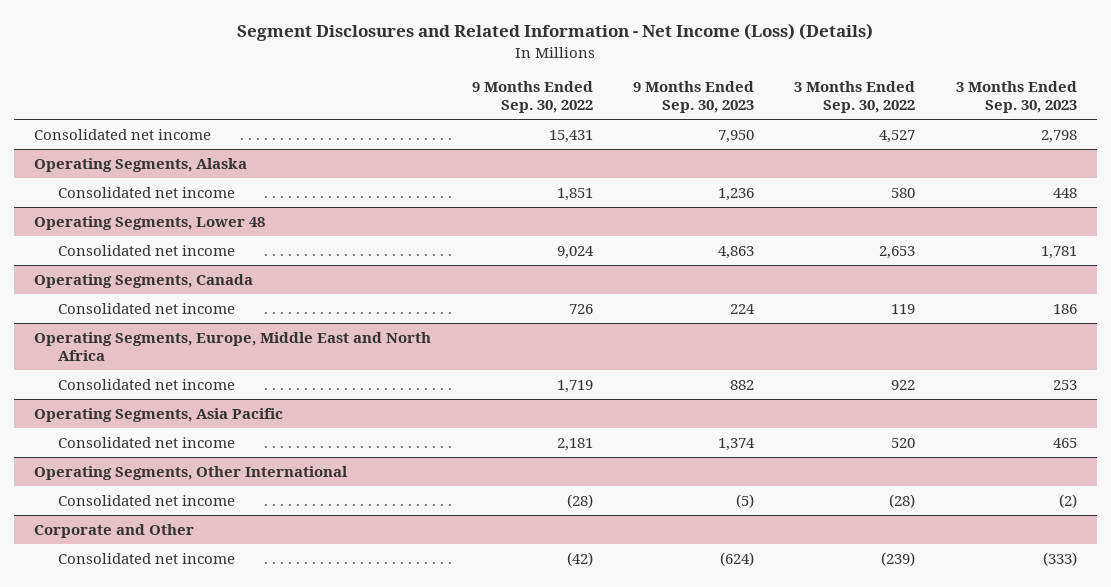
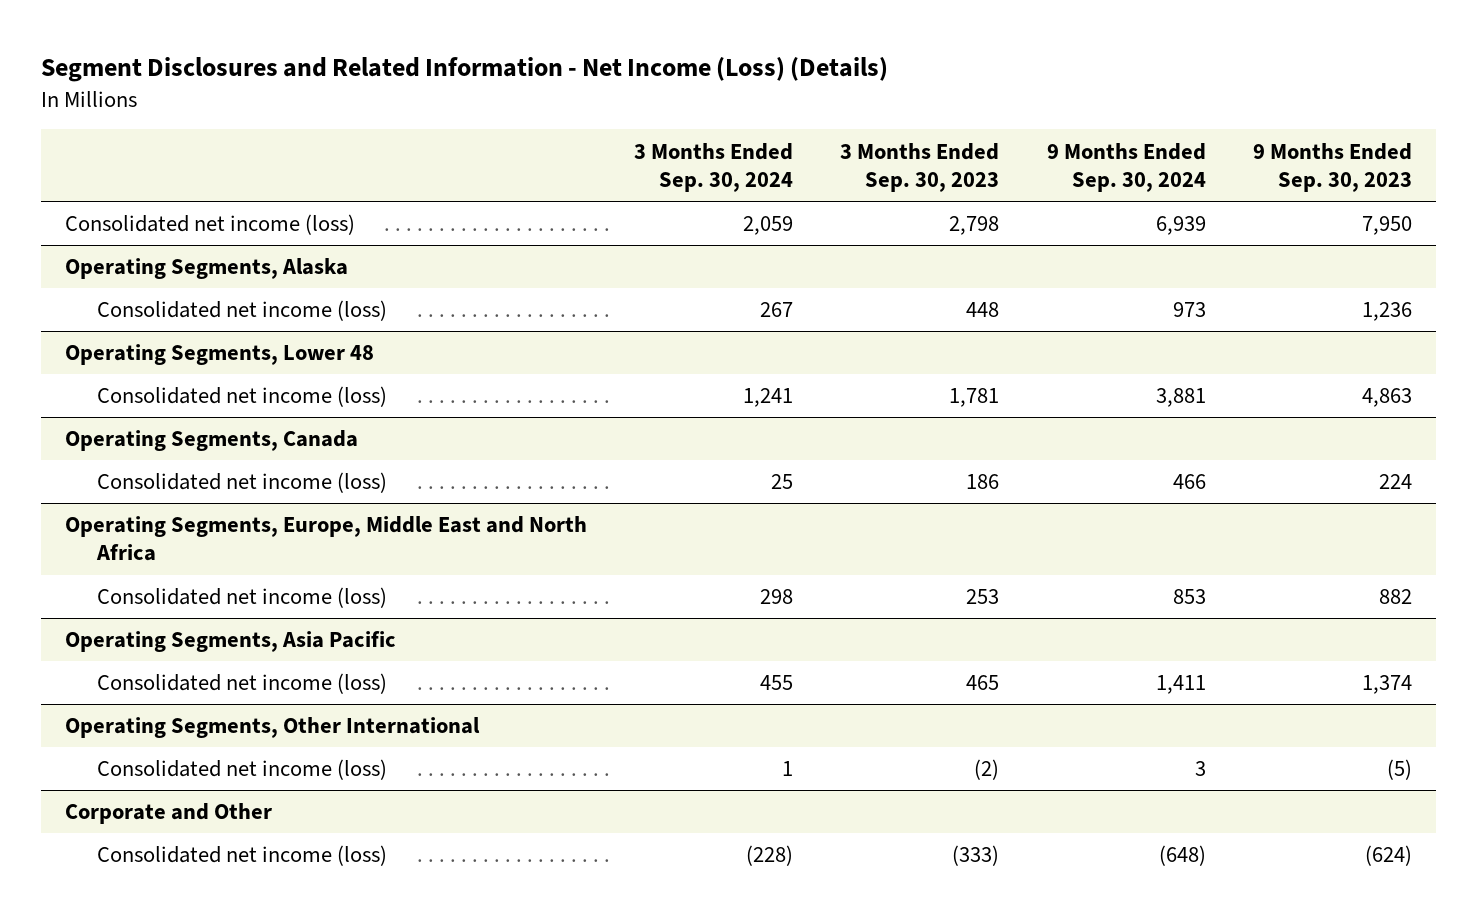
[471,81,593,114] 9 Months Ended Sep. 30, 2022 -> none
[794,81,916,114] 3 Months Ended Sep. 30, 2022 -> none
none -> [634,142,794,192] 3 Months Ended Sep. 30, 2024
none -> [1046,142,1206,192] 9 Months Ended Sep. 30, 2024
[34,128,212,140] Consolidated net income -> [64,214,355,236] Consolidated net income (loss)
[57,186,235,198] Consolidated net income -> [96,300,387,322] Consolidated net income (loss)
[57,244,235,256] Consolidated net income -> [96,386,387,408] Consolidated net income (loss)
[57,302,235,314] Consolidated net income -> [96,472,387,494] Consolidated net income (loss)
[57,378,235,390] Consolidated net income -> [96,587,387,609] Consolidated net income (loss)
[57,436,235,448] Consolidated net income -> [96,673,387,695] Consolidated net income (loss)
[57,494,235,506] Consolidated net income -> [96,759,387,781] Consolidated net income (loss)
[57,552,235,564] Consolidated net income -> [96,845,387,867] Consolidated net income (loss)

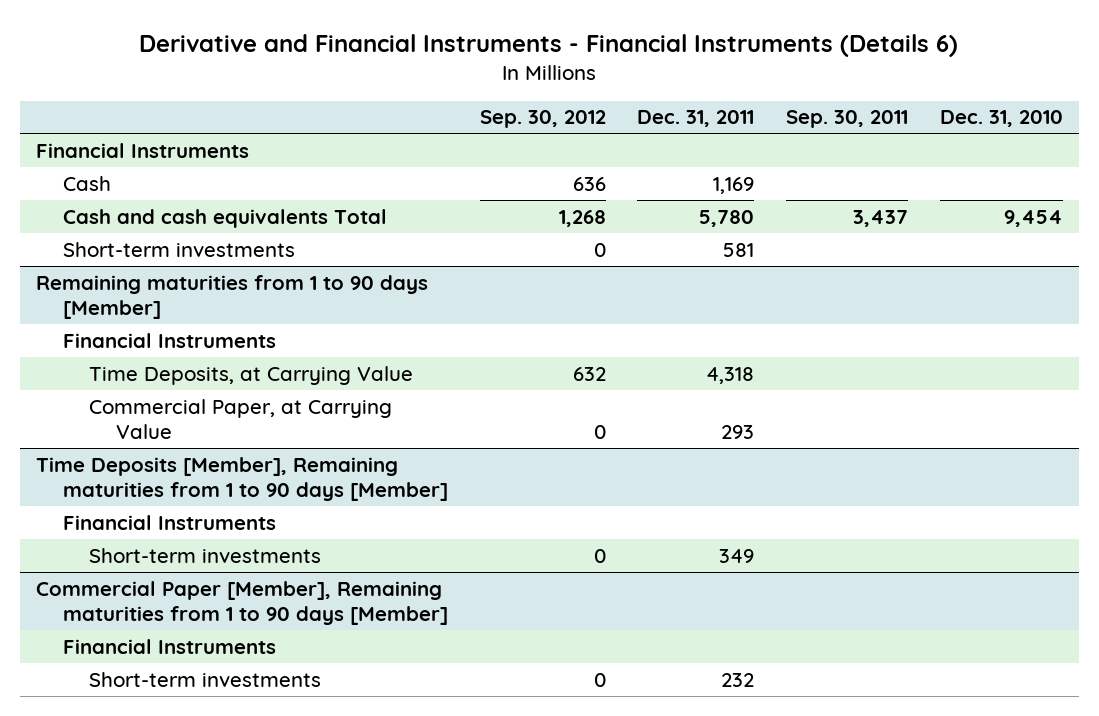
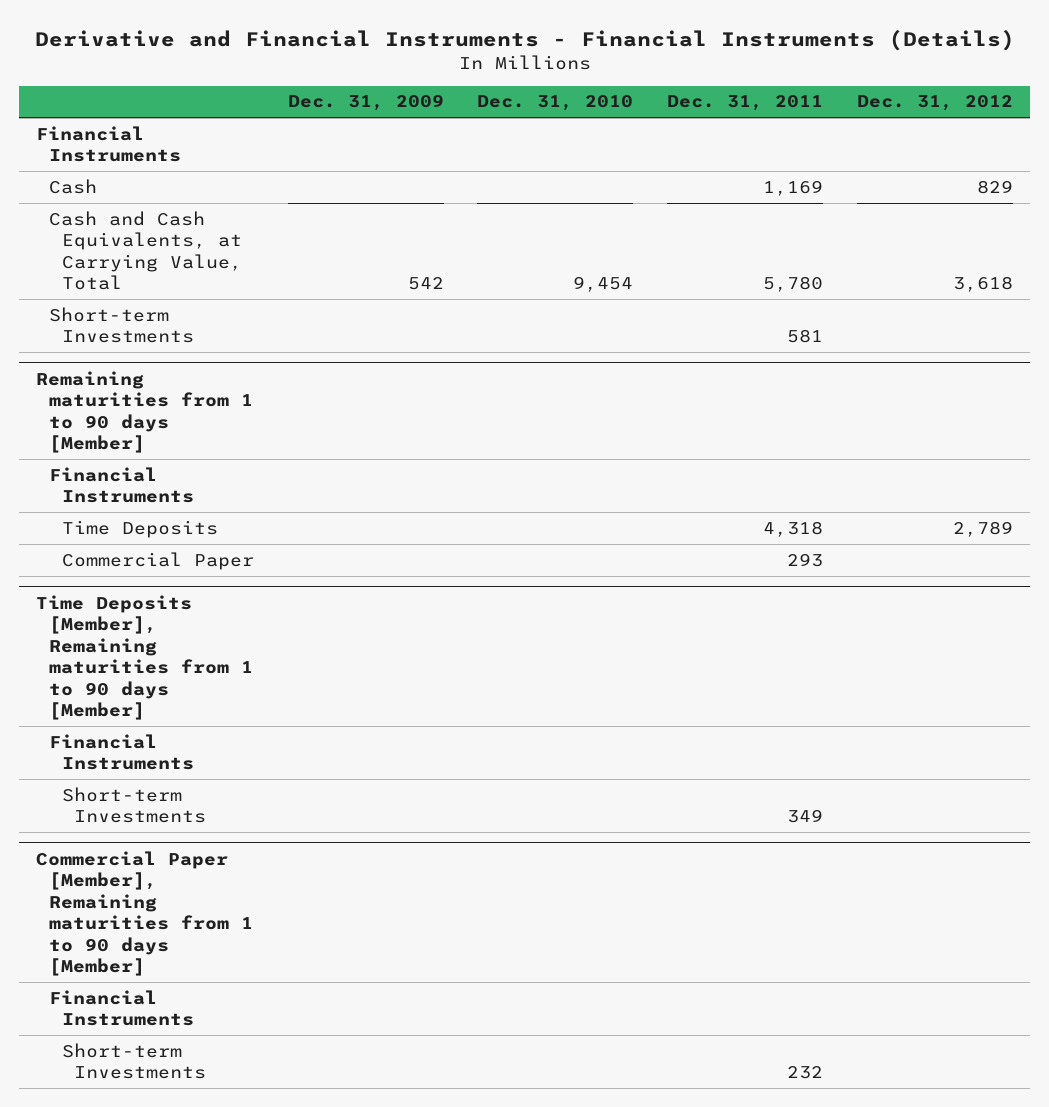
[139,34,959,58] Derivative and Financial Instruments - Financial Instruments (Details 6) -> [34,29,1015,51] Derivative and Financial Instruments - Financial Instruments (Details)
[479,110,606,129] Sep. 30, 2012 -> none
[786,110,909,129] Sep. 30, 2011 -> none
none -> [287,94,444,112] Dec. 31, 2009
none -> [857,95,1014,112] Dec. 31, 2012
[62,208,387,228] Cash and cash equivalents Total -> [48,210,242,291] Cash and Cash Equivalents, at Carrying Value, Total
[62,241,295,257] Short-term investments -> [48,306,194,344] Short-term Investments
[89,365,414,385] Time Deposits, at Carrying Value -> [61,519,218,538] Time Deposits
[89,398,393,440] Commercial Paper, at Carrying Value -> [61,551,254,570] Commercial Paper
[89,547,322,563] Short-term investments -> [61,786,207,824] Short-term Investments
[89,671,322,687] Short-term investments -> [61,1042,207,1080] Short-term Investments

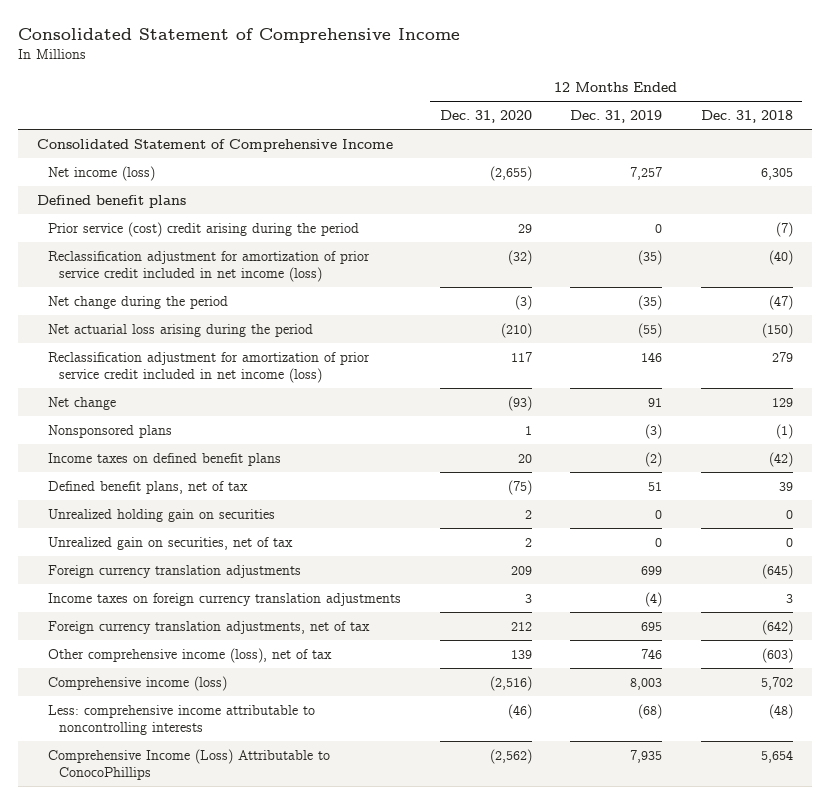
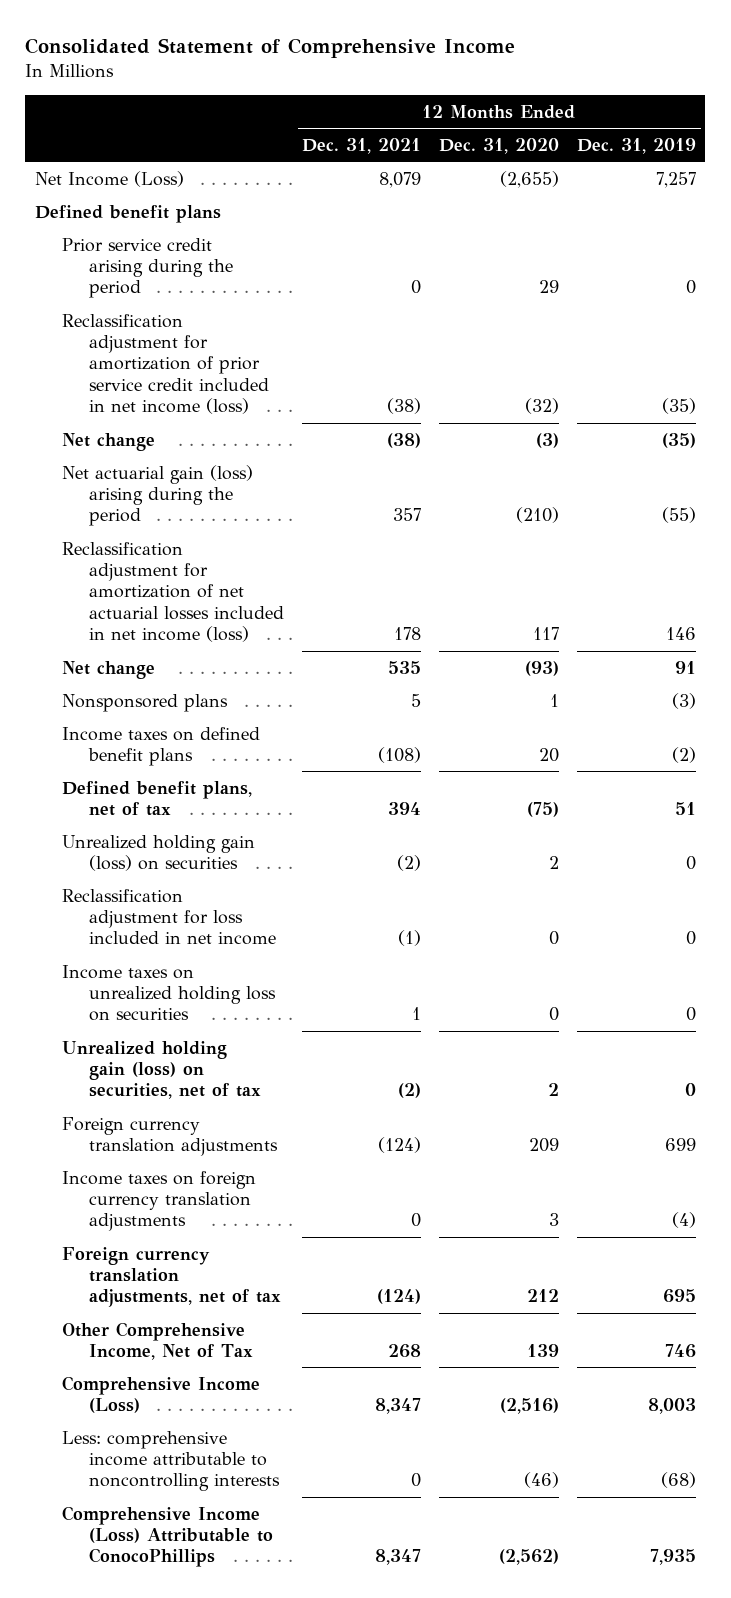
[700,109,793,123] Dec. 31, 2018 -> none
none -> [302,137,422,154] Dec. 31, 2021
[37,138,394,152] Consolidated Statement of Comprehensive Income -> none
[48,165,156,181] Net income (loss) -> [34,170,184,187] Net Income (Loss)
[48,221,360,237] Prior service (cost) credit arising during the period -> [61,237,234,299] Prior service credit arising during the period
[48,295,229,309] Net change during the period -> [61,432,155,451] Net change
[48,323,314,337] Net actuarial loss arising during the period -> [61,464,253,527] Net actuarial gain (loss) arising during the period
[48,351,371,384] Reclassification adjustment for amortization of prior service credit included in net income (loss) -> [61,541,285,643] Reclassification adjustment for amortization of net actuarial losses included in net income (loss)
[48,508,276,522] Unrealized holding gain on securities -> [61,834,255,872] Unrealized holding gain (loss) on securities
none -> [61,888,277,946] Reclassification adjustment for loss included in net income
none -> [61,964,277,1022] Income taxes on unrealized holding loss on securities
[48,536,294,550] Unrealized gain on securities, net of tax -> [61,1040,262,1100] Unrealized holding gain (loss) on securities, net of tax
[48,647,333,663] Other comprehensive income (loss), net of tax -> [61,1321,254,1361] Other Comprehensive Income, Net of Tax
[48,675,228,691] Comprehensive income (loss) -> [61,1375,260,1414] Comprehensive Income (Loss)

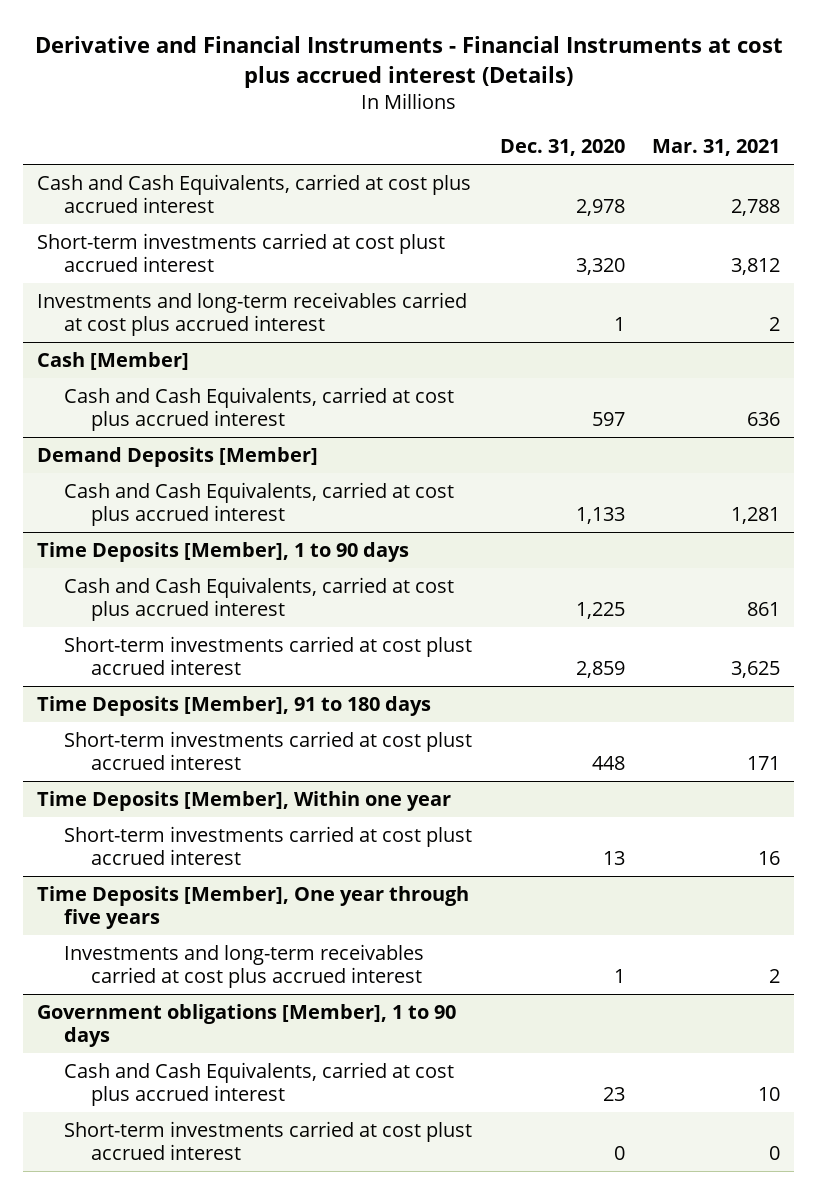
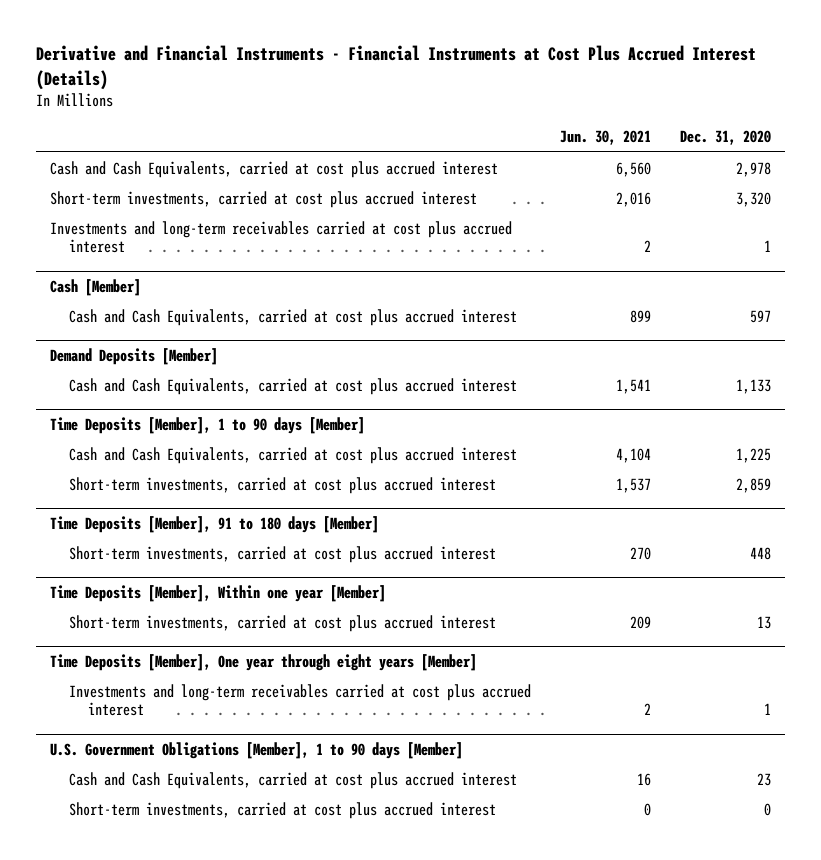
[34,36,783,89] Derivative and Financial Instruments - Financial Instruments at cost plus accrued interest (Details) -> [35,45,756,90] Derivative and Financial Instruments - Financial Instruments at Cost Plus Accrued Interest (Details)
[652,139,781,157] Mar. 31, 2021 -> none
none -> [560,130,652,146] Jun. 30, 2021
[37,232,446,273] Short-term investments carried at cost plust accrued interest -> [50,190,478,208] Short-term investments, carried at cost plus accrued interest
[37,541,410,562] Time Deposits [Member], 1 to 90 days -> [50,416,366,434] Time Deposits [Member], 1 to 90 days [Member]
[63,635,472,676] Short-term investments carried at cost plust accrued interest -> [69,476,497,494] Short-term investments, carried at cost plus accrued interest
[37,695,432,716] Time Deposits [Member], 91 to 180 days -> [50,515,380,533] Time Deposits [Member], 91 to 180 days [Member]
[63,730,472,771] Short-term investments carried at cost plust accrued interest -> [69,545,497,563] Short-term investments, carried at cost plus accrued interest
[37,790,452,811] Time Deposits [Member], Within one year -> [50,584,387,602] Time Deposits [Member], Within one year [Member]
[63,825,472,866] Short-term investments carried at cost plust accrued interest -> [69,614,497,632] Short-term investments, carried at cost plus accrued interest
[37,885,470,930] Time Deposits [Member], One year through five years -> [50,653,478,671] Time Deposits [Member], One year through eight years [Member]
[37,1003,457,1048] Government obligations [Member], 1 to 90 days -> [50,741,464,759] U.S. Government Obligations [Member], 1 to 90 days [Member]
[63,1120,472,1161] Short-term investments carried at cost plust accrued interest -> [69,801,497,819] Short-term investments, carried at cost plus accrued interest

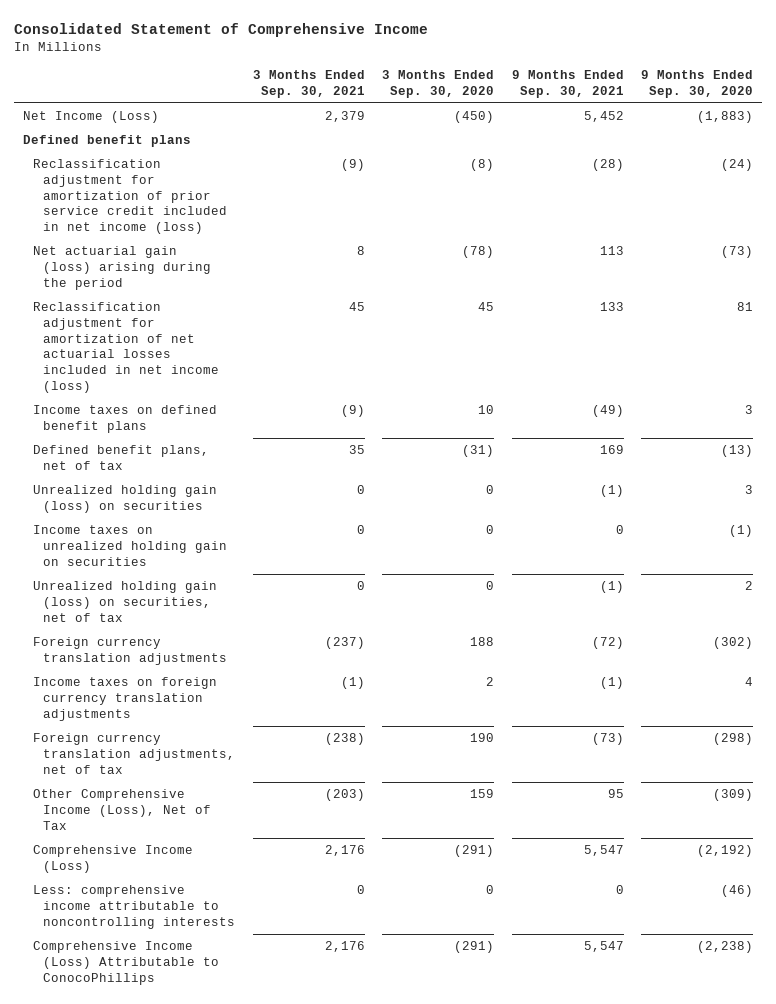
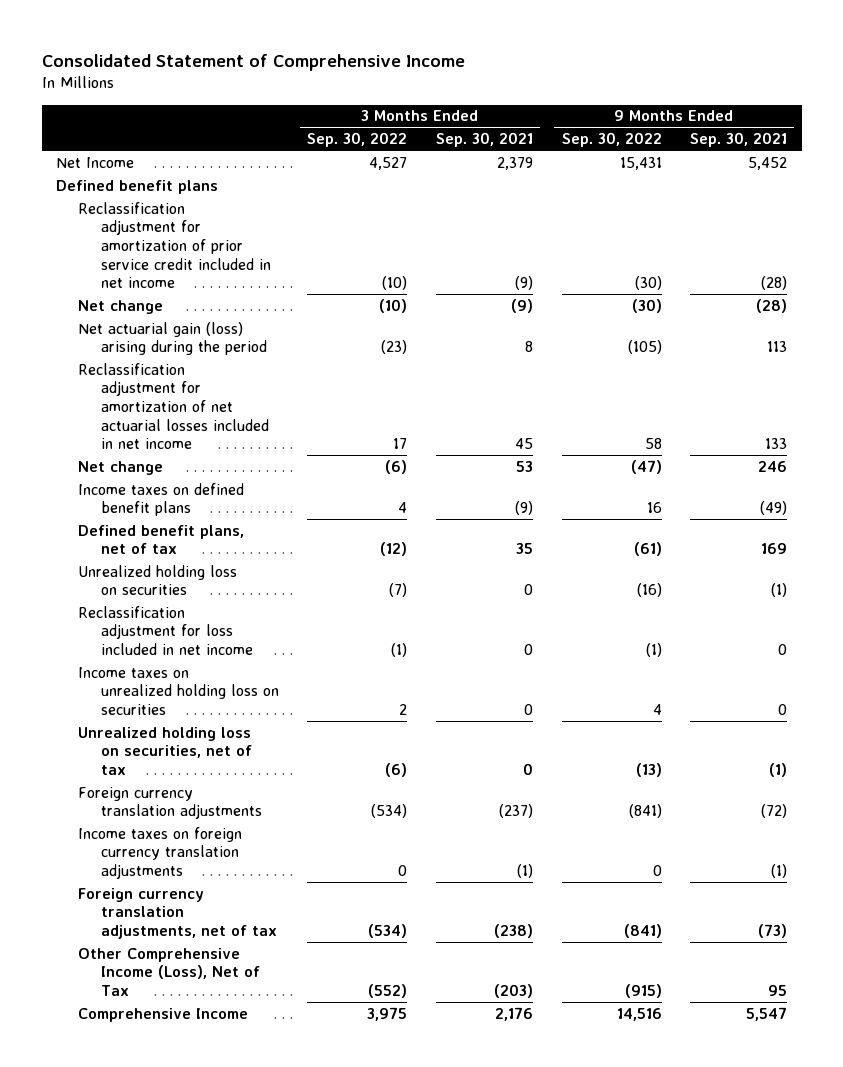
[382,70,495,99] 3 Months Ended Sep. 30, 2020 -> none
[641,70,754,99] 9 Months Ended Sep. 30, 2020 -> none
none -> [307,132,408,148] Sep. 30, 2022
none -> [561,132,662,148] Sep. 30, 2022
[22,111,159,124] Net Income (Loss) -> [55,156,134,168] Net Income
[33,159,228,235] Reclassification adjustment for amortization of prior service credit included in net income (loss) -> [78,201,271,289] Reclassification adjustment for amortization of prior service credit included in net income
none -> [78,299,164,314] Net change
[33,302,220,393] Reclassification adjustment for amortization of net actuarial losses included in net income (loss) -> [78,362,269,450] Reclassification adjustment for amortization of net actuarial losses included in net income
none -> [78,460,164,475] Net change
[33,485,218,513] Unrealized holding gain (loss) on securities -> [78,564,238,596] Unrealized holding loss on securities
none -> [78,605,253,656] Reclassification adjustment for loss included in net income
[33,525,228,566] Income taxes on unrealized holding gain on securities -> [78,666,279,716] Income taxes on unrealized holding loss on securities
[33,581,218,622] Unrealized holding gain (loss) on securities, net of tax -> [78,726,252,776] Unrealized holding loss on securities, net of tax
[33,845,194,873] Comprehensive Income (Loss) -> none
[33,885,236,929] Less: comprehensive income attributable to noncontrolling interests -> none
[33,941,220,985] Comprehensive Income (Loss) Attributable to ConocoPhillips -> [78,1007,249,1022] Comprehensive Income

